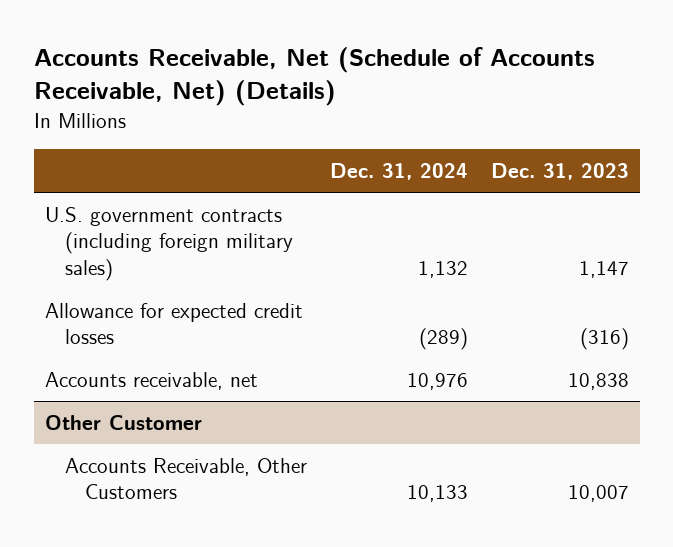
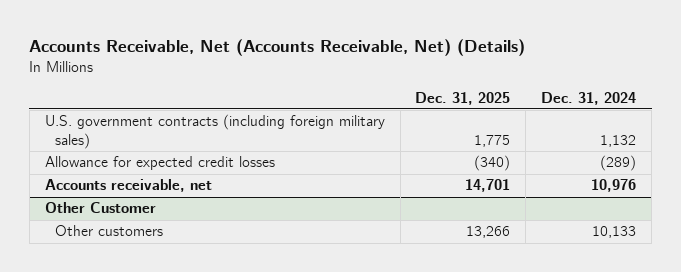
[33,47,595,107] Accounts Receivable, Net (Schedule of Accounts Receivable, Net) (Details) -> [29,38,526,56] Accounts Receivable, Net (Accounts Receivable, Net) (Details)
[490,163,629,181] Dec. 31, 2023 -> none
none -> [415,91,511,105] Dec. 31, 2025
[64,457,307,500] Accounts Receivable, Other Customers -> [55,225,164,237] Other customers

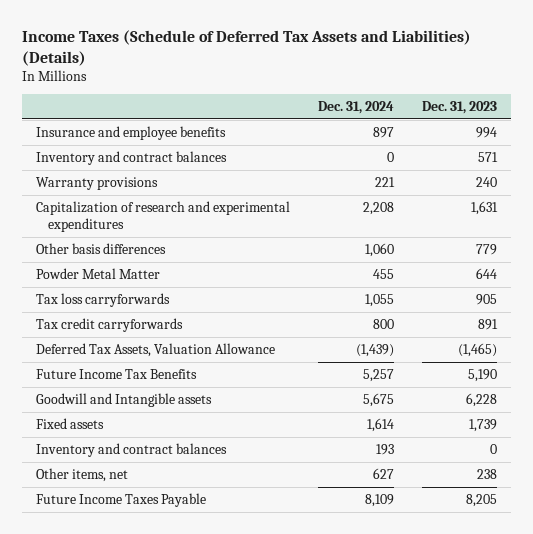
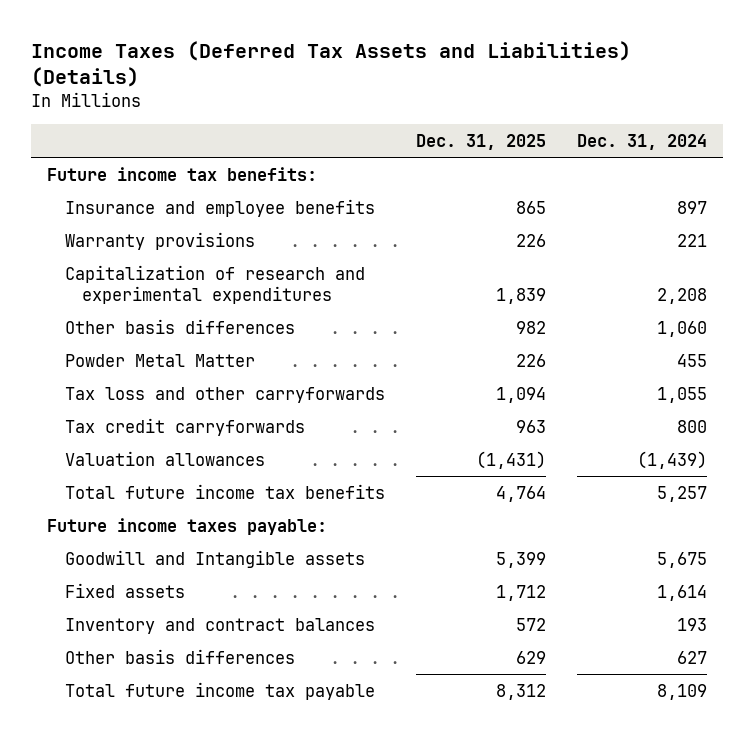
[21,30,471,67] Income Taxes (Schedule of Deferred Tax Assets and Liabilities) (Details) -> [30,40,631,88] Income Taxes (Deferred Tax Assets and Liabilities) (Details)
[422,101,498,115] Dec. 31, 2023 -> none
none -> [415,134,546,151] Dec. 31, 2025
none -> [46,166,317,181] Future income tax benefits:
[35,150,227,165] Inventory and contract balances -> none
[35,292,170,307] Tax loss carryforwards -> [64,386,385,403] Tax loss and other carryforwards
[35,342,275,357] Deferred Tax Assets, Valuation Allowance -> [64,450,265,466] Valuation allowances
[35,368,197,379] Future Income Tax Benefits -> [64,483,385,499] Total future income tax benefits
none -> [46,517,327,535] Future income taxes payable:
[35,467,128,482] Other items, net -> [64,648,295,664] Other basis differences
[35,492,206,507] Future Income Taxes Payable -> [64,681,375,700] Total future income tax payable

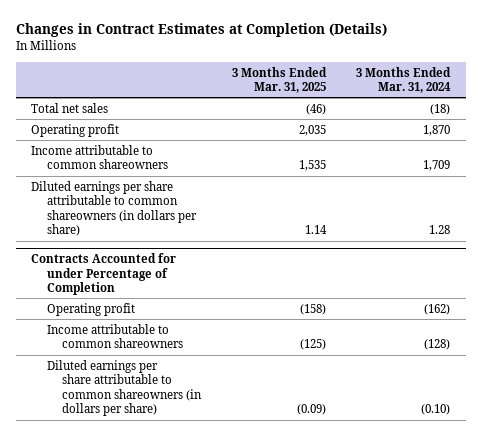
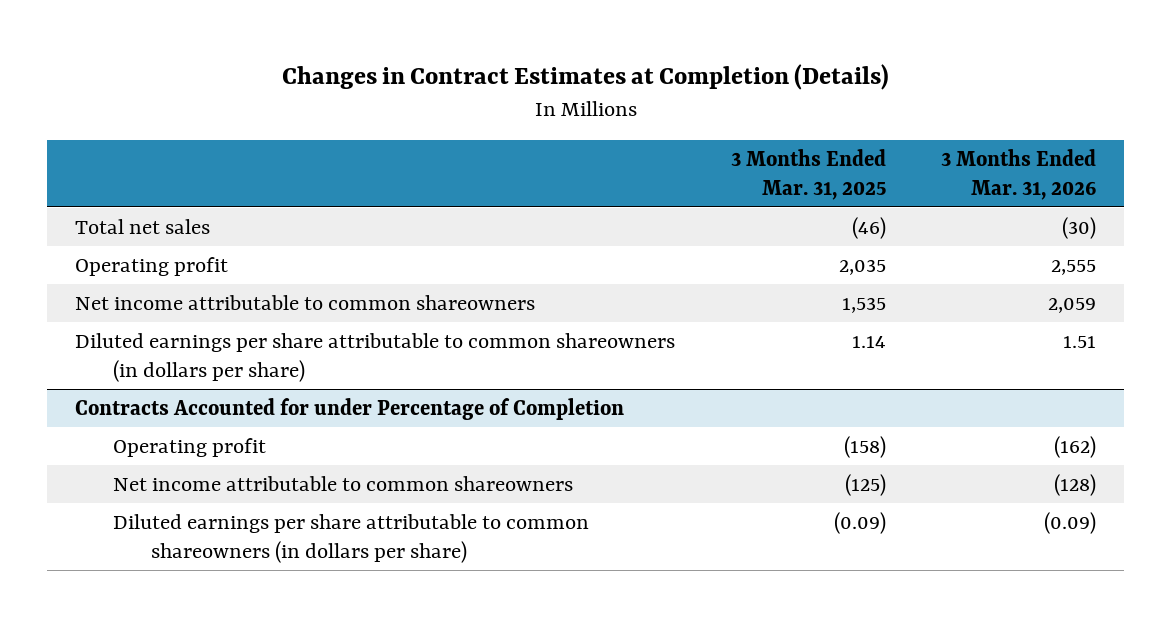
[356,66,452,93] 3 Months Ended Mar. 31, 2024 -> none
none -> [941,148,1097,200] 3 Months Ended Mar. 31, 2026
[31,144,168,170] Income attributable to common shareowners -> [74,294,535,310] Net income attributable to common shareowners
[46,323,184,349] Income attributable to common shareowners -> [112,475,573,491] Net income attributable to common shareowners

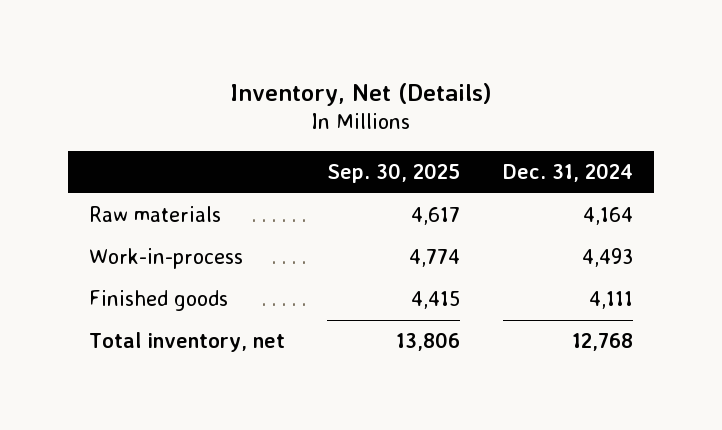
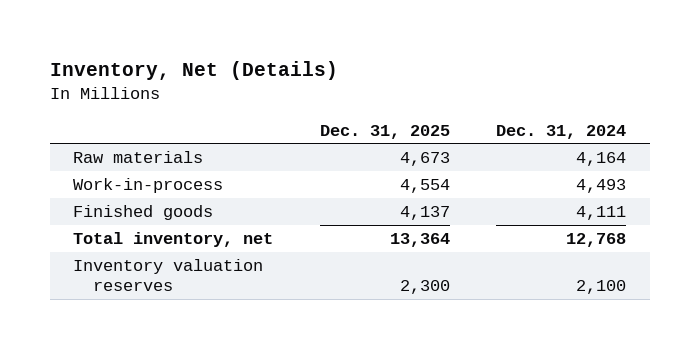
[327,162,461,183] Sep. 30, 2025 -> none
none -> [319,124,450,139] Dec. 31, 2025
none -> [73,259,264,292] Inventory valuation reserves

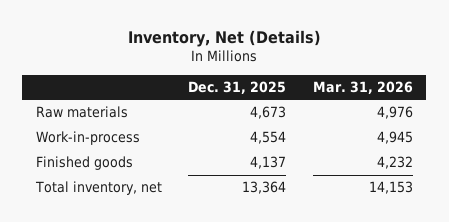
[496,124,627,139] Dec. 31, 2024 -> none
none -> [313,80,414,94] Mar. 31, 2026
[73,259,264,292] Inventory valuation reserves -> none

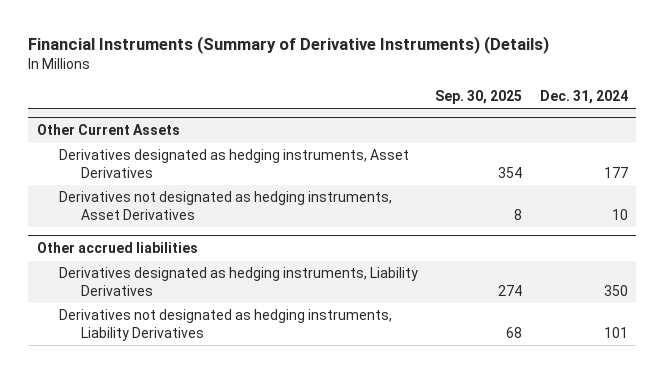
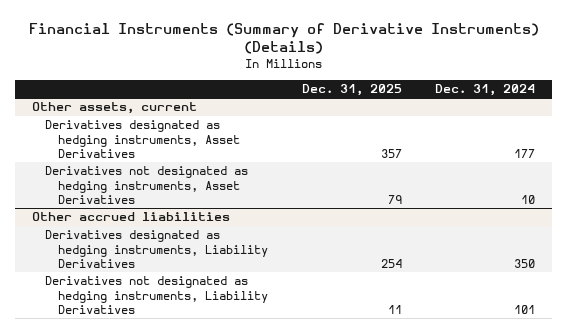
[435,89,523,104] Sep. 30, 2025 -> none
none -> [301,84,402,97] Dec. 31, 2025
[36,124,180,136] Other Current Assets -> [31,102,197,115] Other assets, current

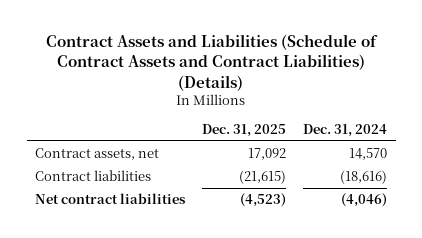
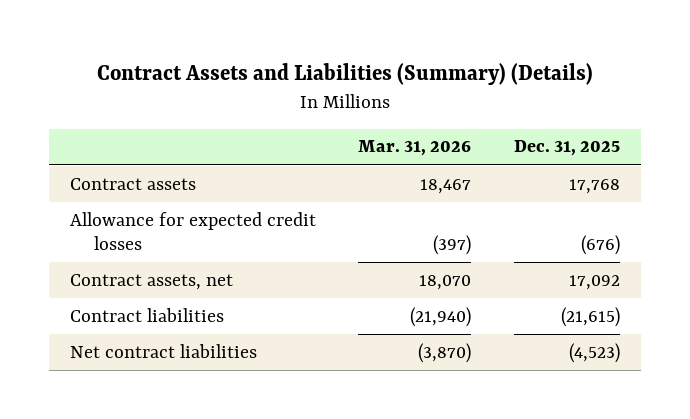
[46,34,379,91] Contract Assets and Liabilities (Schedule of Contract Assets and Contract Liabilities) (Details) -> [96,63,593,86] Contract Assets and Liabilities (Summary) (Details)
[303,124,388,138] Dec. 31, 2024 -> none
none -> [358,140,472,157] Mar. 31, 2026
none -> [69,177,196,190] Contract assets
none -> [69,211,316,250] Allowance for expected credit losses

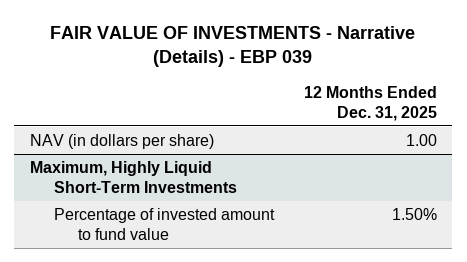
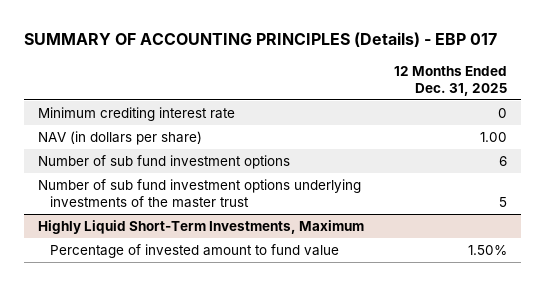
[50,25,416,68] FAIR VALUE OF INVESTMENTS - Narrative (Details) - EBP 039 -> [23,31,497,47] SUMMARY OF ACCOUNTING PRINCIPLES (Details) - EBP 017
none -> [38,107,236,122] Minimum crediting interest rate
none -> [38,155,291,170] Number of sub fund investment options
none -> [38,179,362,209] Number of sub fund investment options underlying investments of the master trust
[29,160,237,193] Maximum, Highly Liquid Short-Term Investments -> [38,220,365,235] Highly Liquid Short-Term Investments, Maximum

